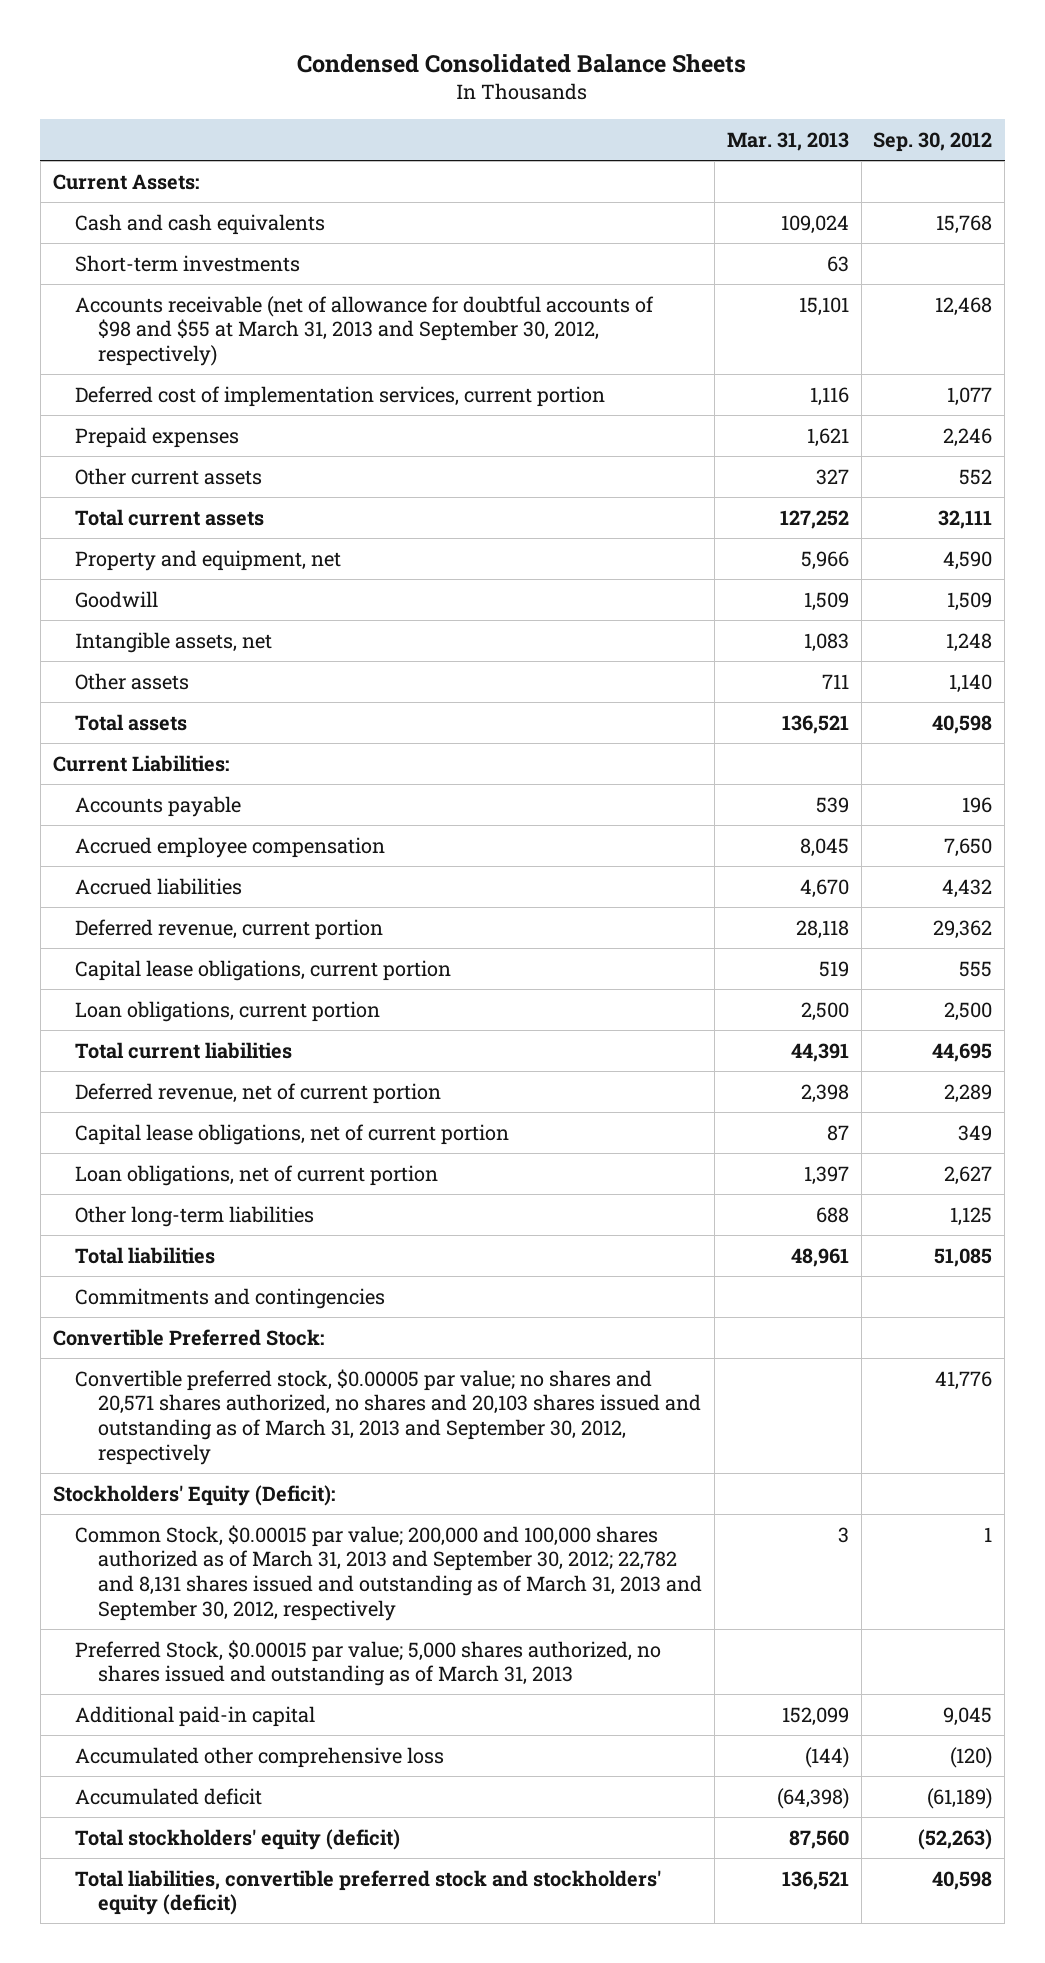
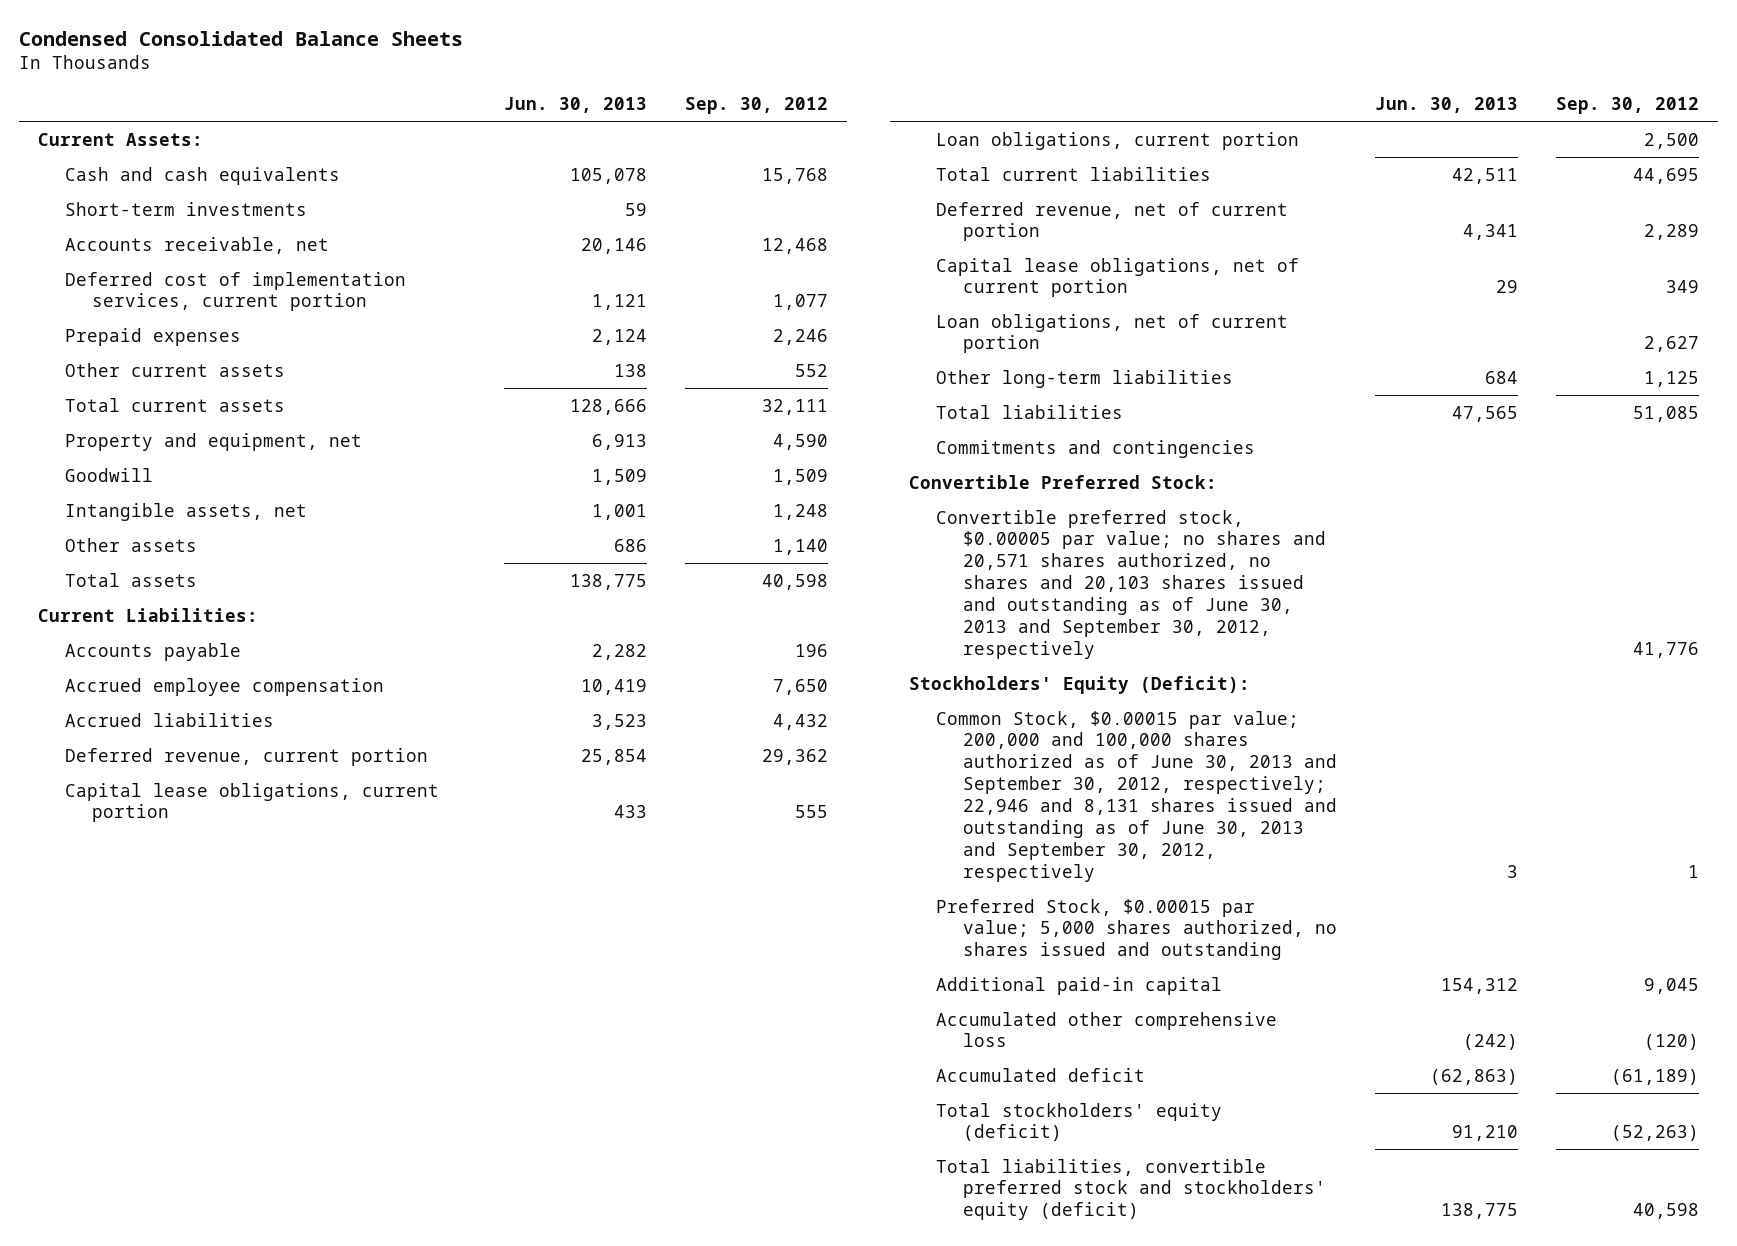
[726,131,849,151] Mar. 31, 2013 -> none
none -> [503,97,647,114] Jun. 30, 2013
[75,295,655,367] Accounts receivable (net of allowance for doubtful accounts of $98 and $55 at March 31, 2013 and September 30, 2012, respectively) -> [64,236,329,254] Accounts receivable, net
[75,1368,702,1465] Convertible preferred stock, $0.00005 par value; no shares and 20,571 shares authorized, no shares and 20,103 shares issued and outstanding as of March 31, 2013 and September 30, 2012, respectively -> [936,509,1327,659] Convertible preferred stock, $0.00005 par value; no shares and 20,571 shares authorized, no shares and 20,103 shares issued and outstanding as of June 30, 2013 and September 30, 2012, respectively
[75,1524,703,1621] Common Stock, $0.00015 par value; 200,000 and 100,000 shares authorized as of March 31, 2013 and September 30, 2012; 22,782 and 8,131 shares issued and outstanding as of March 31, 2013 and September 30, 2012, respectively -> [936,710,1338,882] Common Stock, $0.00015 par value; 200,000 and 100,000 shares authorized as of June 30, 2013 and September 30, 2012, respectively; 22,946 and 8,131 shares issued and outstanding as of June 30, 2013 and September 30, 2012, respectively
[75,1639,662,1687] Preferred Stock, $0.00015 par value; 5,000 shares authorized, no shares issued and outstanding as of March 31, 2013 -> [936,898,1338,961] Preferred Stock, $0.00015 par value; 5,000 shares authorized, no shares issued and outstanding

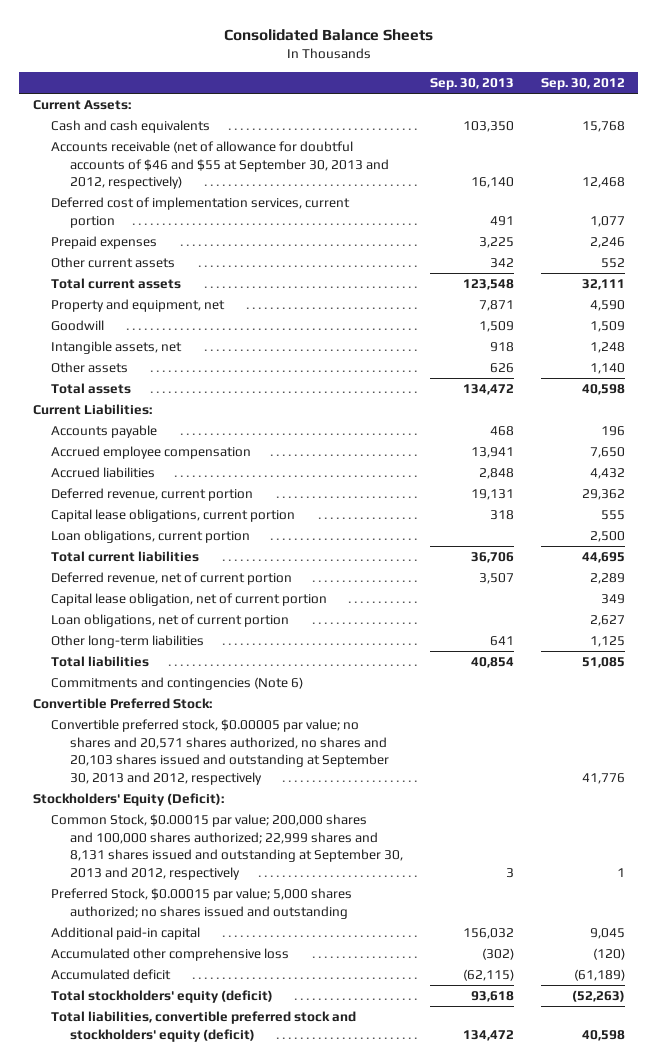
[18,30,463,46] Condensed Consolidated Balance Sheets -> [223,29,433,42] Consolidated Balance Sheets
[503,97,647,114] Jun. 30, 2013 -> none
none -> [429,78,514,91] Sep. 30, 2013
[64,201,307,216] Short-term investments -> none
[64,236,329,254] Accounts receivable, net -> [51,141,390,190] Accounts receivable (net of allowance for doubtful accounts of $46 and $55 at September 30, 2013 and 2012, respectively)
[936,257,1300,298] Capital lease obligations, net of current portion -> [51,593,328,607] Capital lease obligation, net of current portion
[936,439,1256,458] Commitments and contingencies -> [51,677,304,691] Commitments and contingencies (Note 6)
[936,509,1327,659] Convertible preferred stock, $0.00005 par value; no shares and 20,571 shares authorized, no shares and 20,103 shares issued and outstanding as of June 30, 2013 and September 30, 2012, respectively -> [51,719,390,785] Convertible preferred stock, $0.00005 par value; no shares and 20,571 shares authorized, no shares and 20,103 shares issued and outstanding at September 30, 2013 and 2012, respectively
[936,710,1338,882] Common Stock, $0.00015 par value; 200,000 and 100,000 shares authorized as of June 30, 2013 and September 30, 2012, respectively; 22,946 and 8,131 shares issued and outstanding as of June 30, 2013 and September 30, 2012, respectively -> [51,814,404,880] Common Stock, $0.00015 par value; 200,000 shares and 100,000 shares authorized; 22,999 shares and 8,131 shares issued and outstanding at September 30, 2013 and 2012, respectively
[936,898,1338,961] Preferred Stock, $0.00015 par value; 5,000 shares authorized, no shares issued and outstanding -> [51,888,353,919] Preferred Stock, $0.00015 par value; 5,000 shares authorized; no shares issued and outstanding

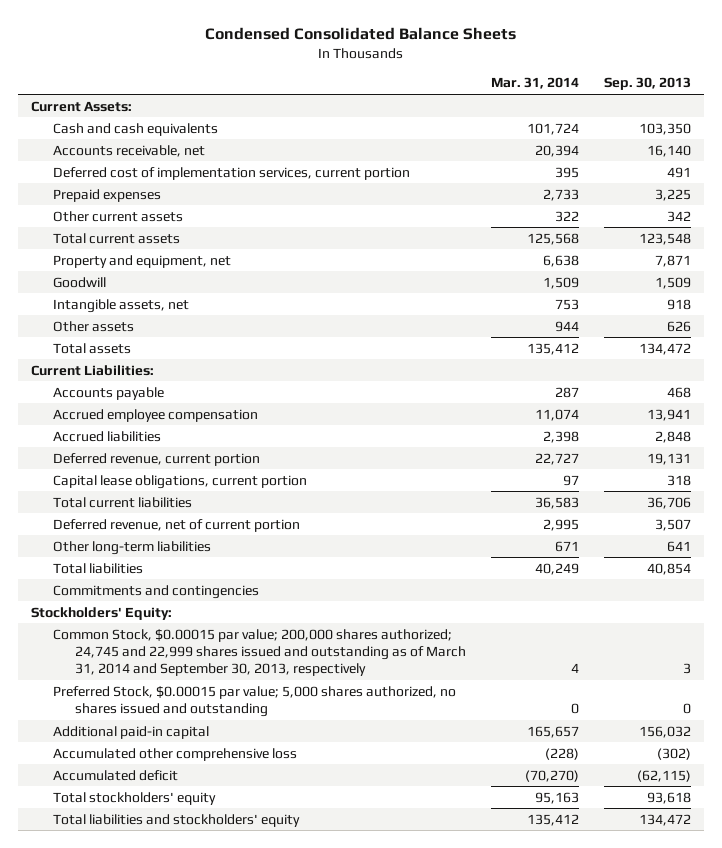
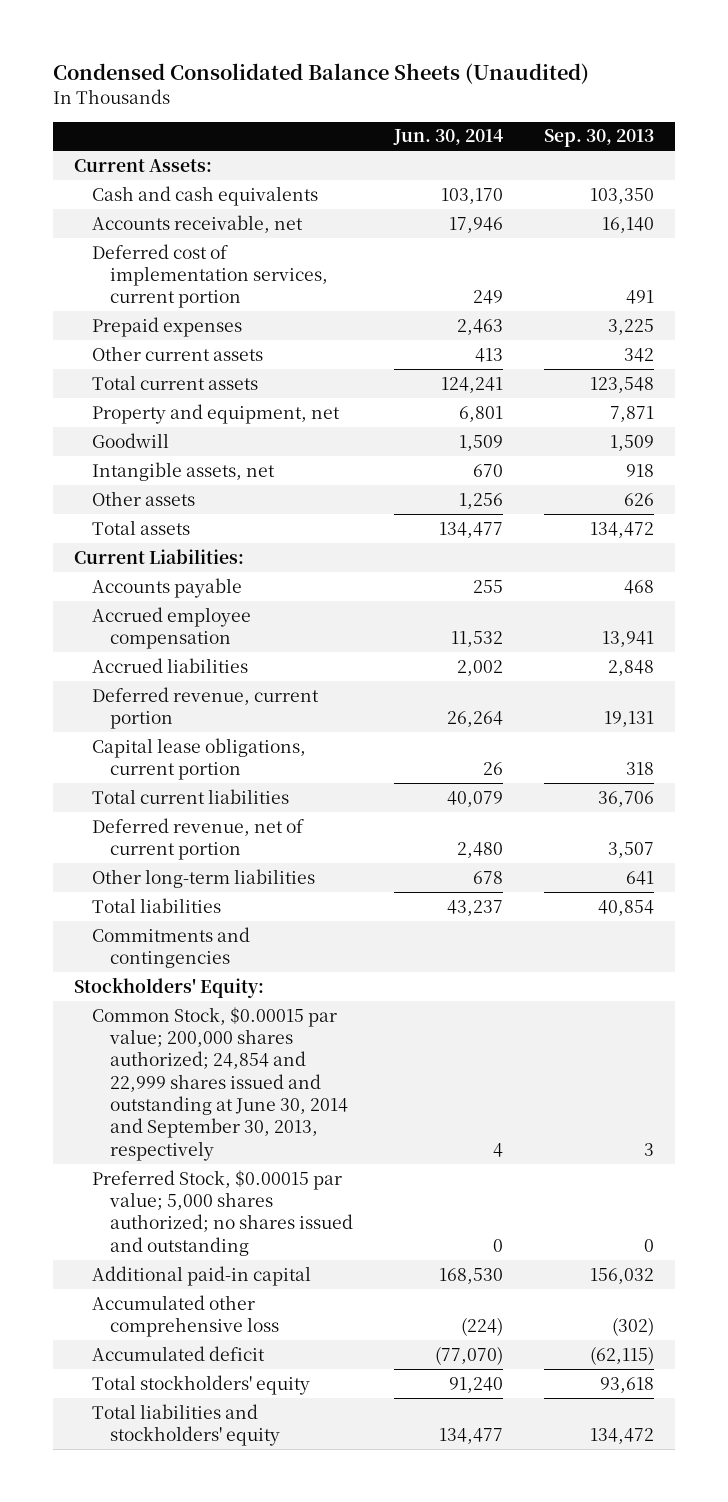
[204,27,516,41] Condensed Consolidated Balance Sheets -> [53,63,590,85] Condensed Consolidated Balance Sheets (Unaudited)
[490,77,579,90] Mar. 31, 2014 -> none
none -> [393,129,504,146] Jun. 30, 2014
[52,628,466,676] Common Stock, $0.00015 par value; 200,000 shares authorized; 24,745 and 22,999 shares issued and outstanding as of March 31, 2014 and September 30, 2013, respectively -> [91,1006,349,1161] Common Stock, $0.00015 par value; 200,000 shares authorized; 24,854 and 22,999 shares issued and outstanding at June 30, 2014 and September 30, 2013, respectively
[52,685,456,717] Preferred Stock, $0.00015 par value; 5,000 shares authorized, no shares issued and outstanding -> [91,1169,354,1256] Preferred Stock, $0.00015 par value; 5,000 shares authorized; no shares issued and outstanding

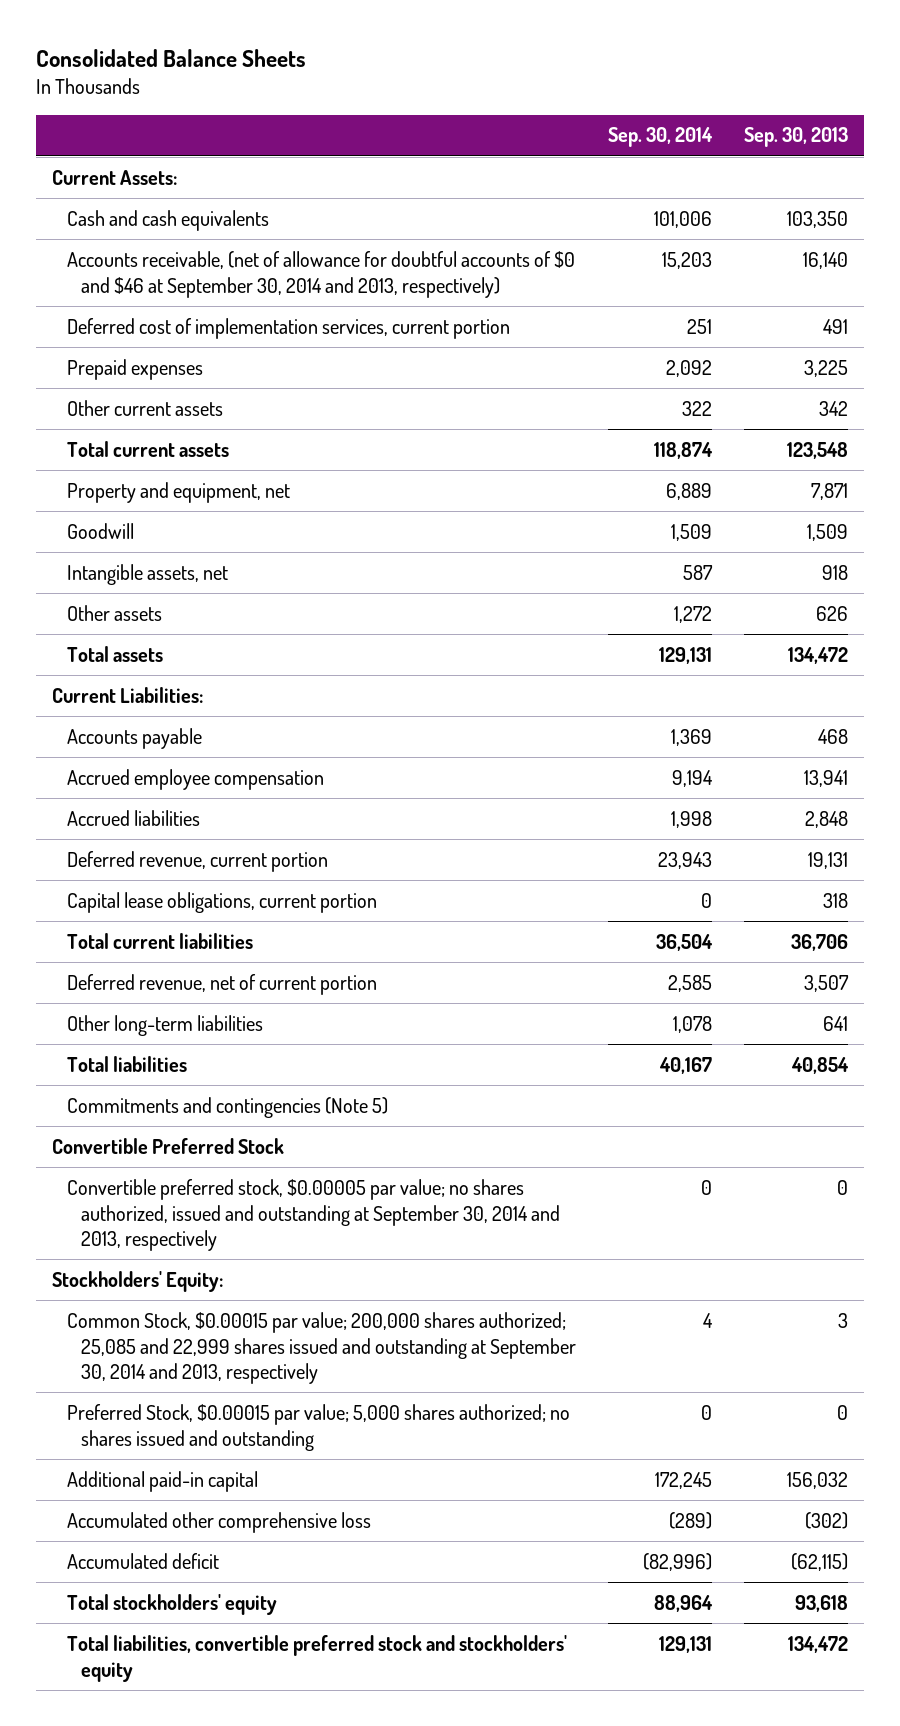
[53,63,590,85] Condensed Consolidated Balance Sheets (Unaudited) -> [36,49,307,68] Consolidated Balance Sheets
[393,129,504,146] Jun. 30, 2014 -> none
none -> [608,127,714,148] Sep. 30, 2014
[91,214,303,233] Accounts receivable, net -> [66,250,575,298] Accounts receivable, (net of allowance for doubtful accounts of $0 and $46 at September 30, 2014 and 2013, respectively)
[91,926,250,969] Commitments and contingencies -> [66,1096,388,1118] Commitments and contingencies (Note 5)
none -> [51,1137,284,1154] Convertible Preferred Stock
none -> [66,1178,561,1252] Convertible preferred stock, $0.00005 par value; no shares authorized, issued and outstanding at September 30, 2014 and 2013, respectively
[91,1006,349,1161] Common Stock, $0.00015 par value; 200,000 shares authorized; 24,854 and 22,999 shares issued and outstanding at June 30, 2014 and September 30, 2013, respectively -> [66,1311,577,1385] Common Stock, $0.00015 par value; 200,000 shares authorized; 25,085 and 22,999 shares issued and outstanding at September 30, 2014 and 2013, respectively
[91,1403,281,1447] Total liabilities and stockholders' equity -> [66,1634,567,1682] Total liabilities, convertible preferred stock and stockholders' equity

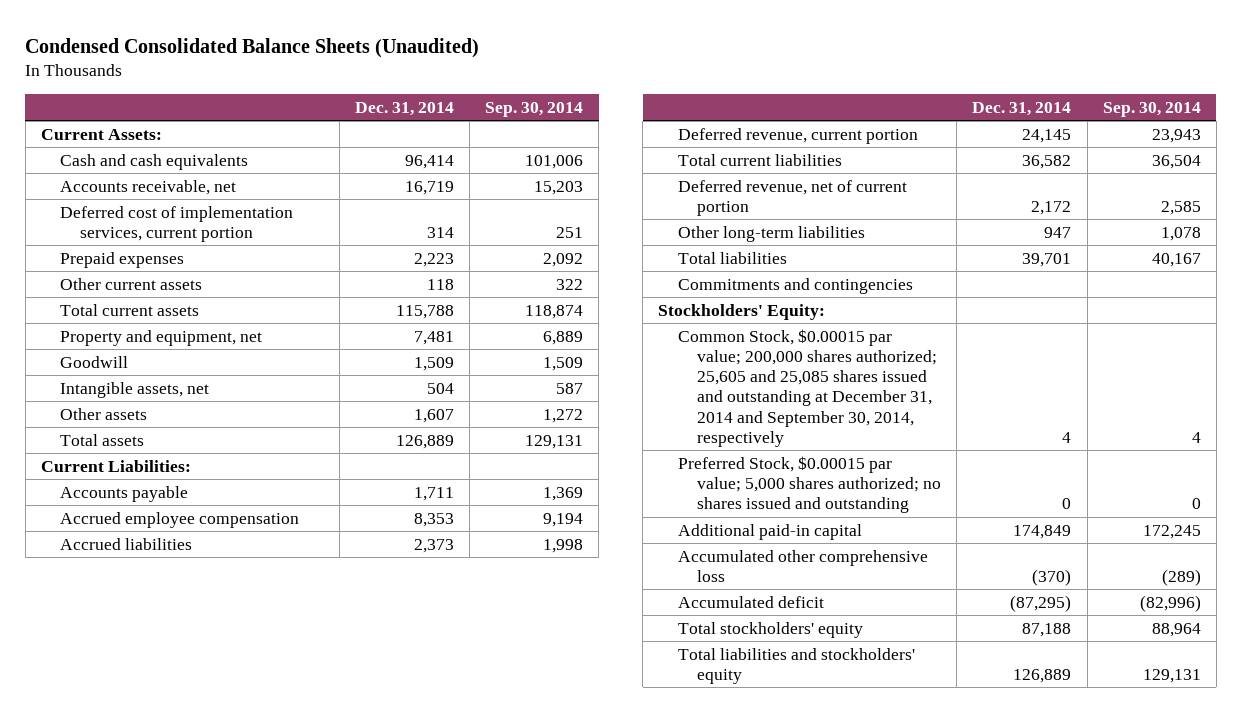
[36,49,307,68] Consolidated Balance Sheets -> [25,37,480,58] Condensed Consolidated Balance Sheets (Unaudited)
[743,127,848,148] Sep. 30, 2013 -> none
none -> [355,101,455,116] Dec. 31, 2014
[66,250,575,298] Accounts receivable, (net of allowance for doubtful accounts of $0 and $46 at September 30, 2014 and 2013, respectively) -> [60,179,237,195] Accounts receivable, net
[66,891,377,913] Capital lease obligations, current portion -> none
[51,1137,284,1154] Convertible Preferred Stock -> none
[66,1178,561,1252] Convertible preferred stock, $0.00005 par value; no shares authorized, issued and outstanding at September 30, 2014 and 2013, respectively -> none
[66,1096,388,1118] Commitments and contingencies (Note 5) -> [677,277,913,294] Commitments and contingencies
[66,1311,577,1385] Common Stock, $0.00015 par value; 200,000 shares authorized; 25,085 and 22,999 shares issued and outstanding at September 30, 2014 and 2013, respectively -> [677,328,938,447] Common Stock, $0.00015 par value; 200,000 shares authorized; 25,605 and 25,085 shares issued and outstanding at December 31, 2014 and September 30, 2014, respectively
[66,1634,567,1682] Total liabilities, convertible preferred stock and stockholders' equity -> [677,647,915,685] Total liabilities and stockholders' equity

